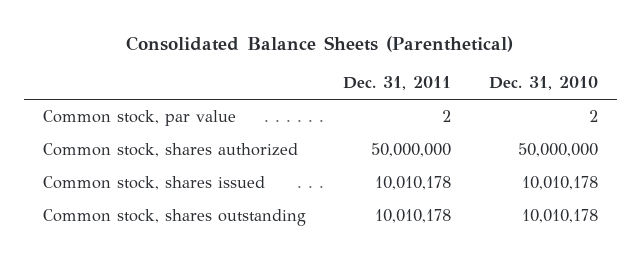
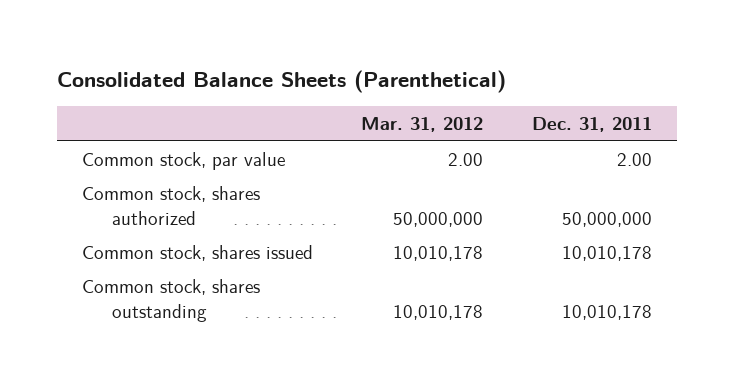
[488,76,598,91] Dec. 31, 2010 -> none
none -> [361,117,484,133] Mar. 31, 2012
[442,110,452,123] 2 -> [617,152,653,166] 2.00

